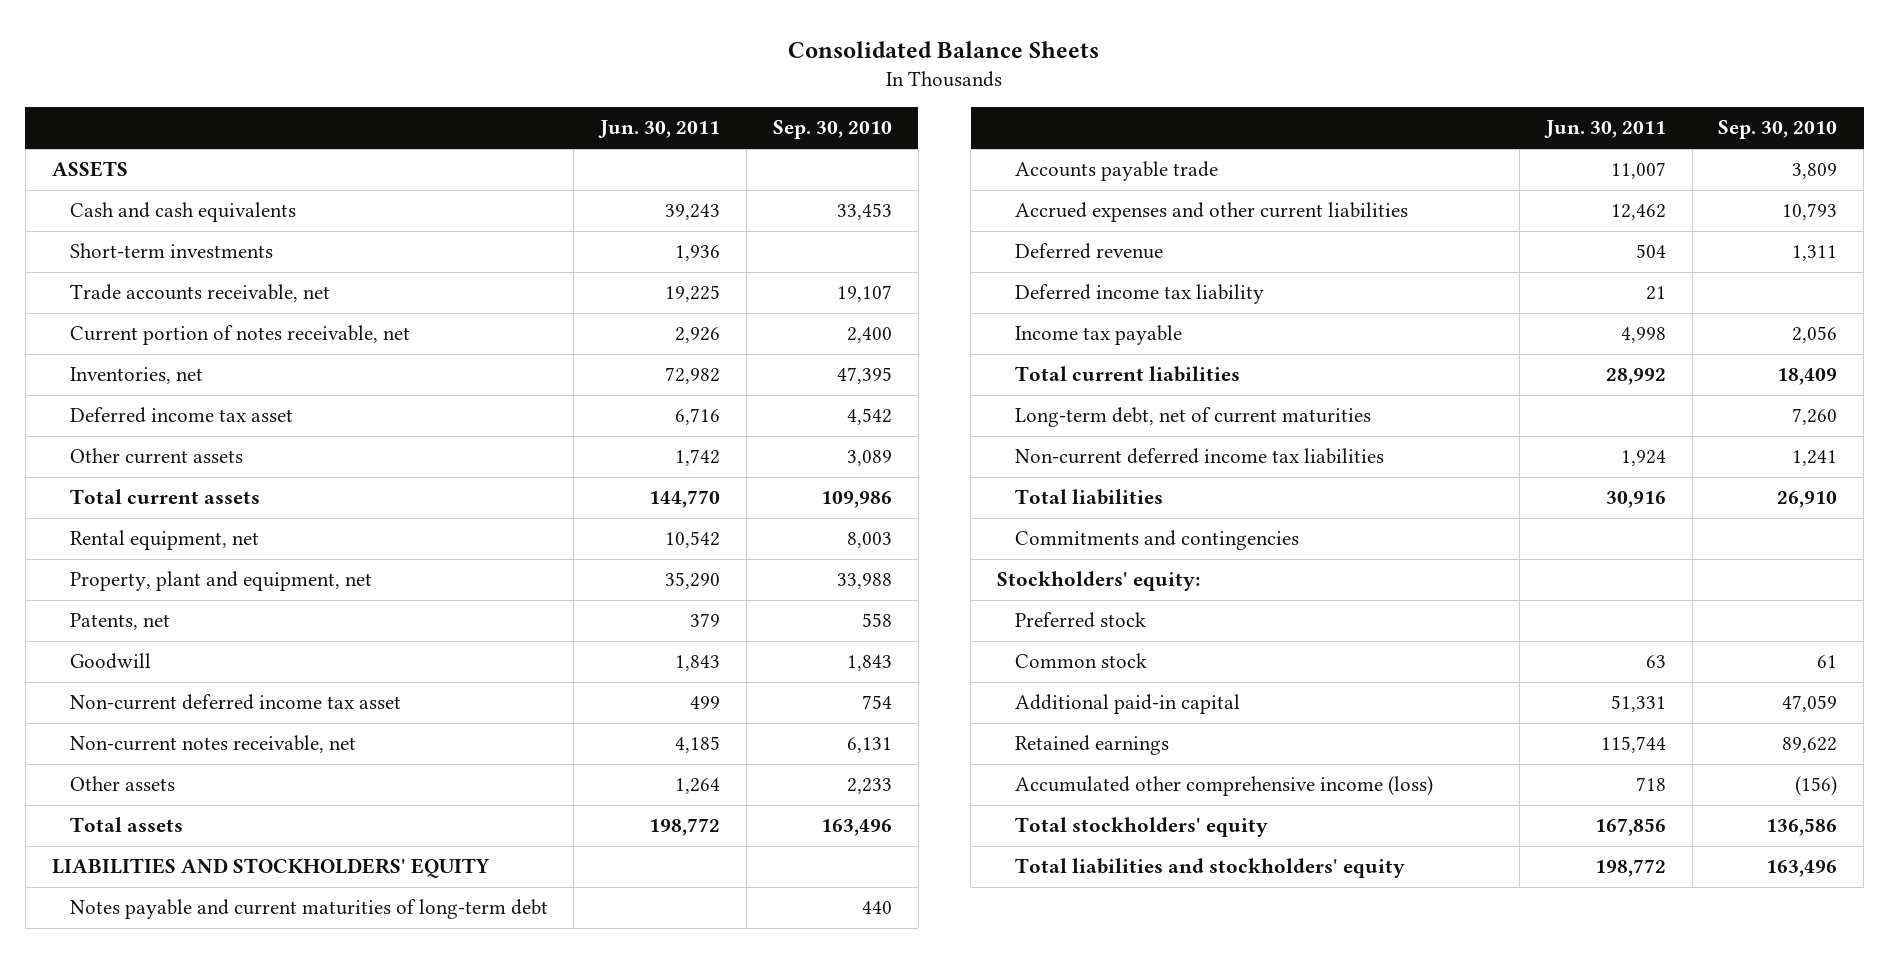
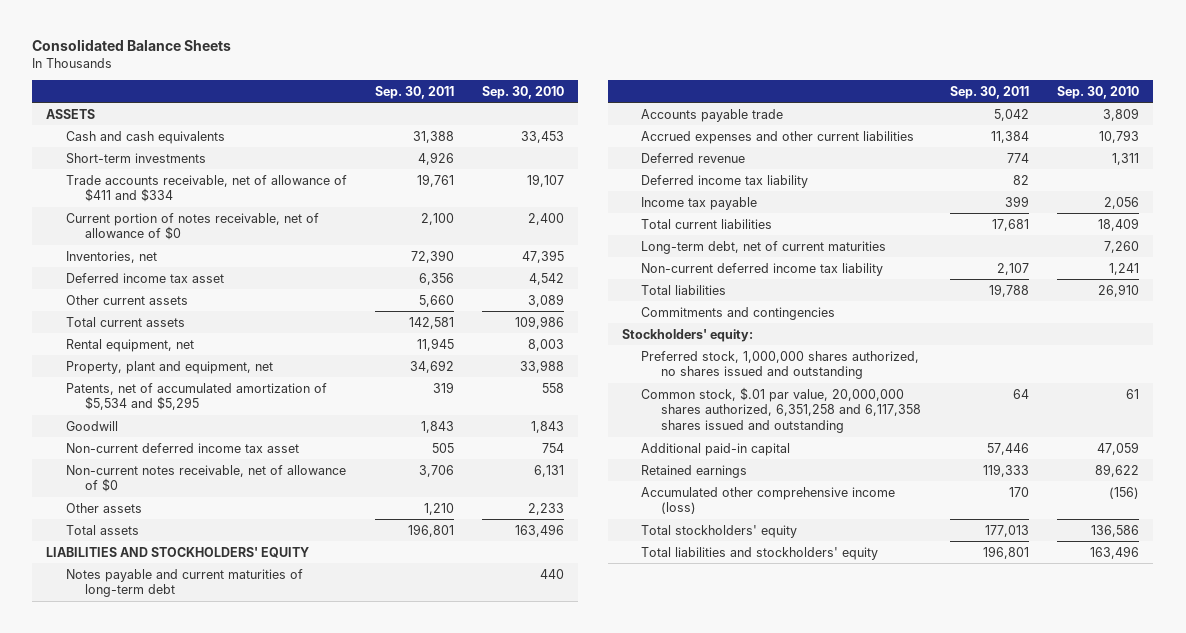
[598,120,721,139] Jun. 30, 2011 -> none
none -> [374,85,454,99] Sep. 30, 2011
[69,284,330,303] Trade accounts receivable, net -> [65,174,347,203] Trade accounts receivable, net of allowance of $411 and $334
[69,325,410,346] Current portion of notes receivable, net -> [65,212,319,241] Current portion of notes receivable, net of allowance of $0
[69,613,170,631] Patents, net -> [65,382,327,411] Patents, net of accumulated amortization of $5,534 and $5,295
[69,735,356,754] Non-current notes receivable, net -> [65,464,346,493] Non-current notes receivable, net of allowance of $0
[1015,448,1385,465] Non-current deferred income tax liabilities -> [641,262,884,276] Non-current deferred income tax liability
[1015,612,1147,629] Preferred stock -> [641,350,920,380] Preferred stock, 1,000,000 shares authorized, no shares issued and outstanding
[1015,653,1148,669] Common stock -> [641,386,921,434] Common stock, $.01 par value, 20,000,000 shares authorized, 6,351,258 and 6,117,358 shares issued and outstanding

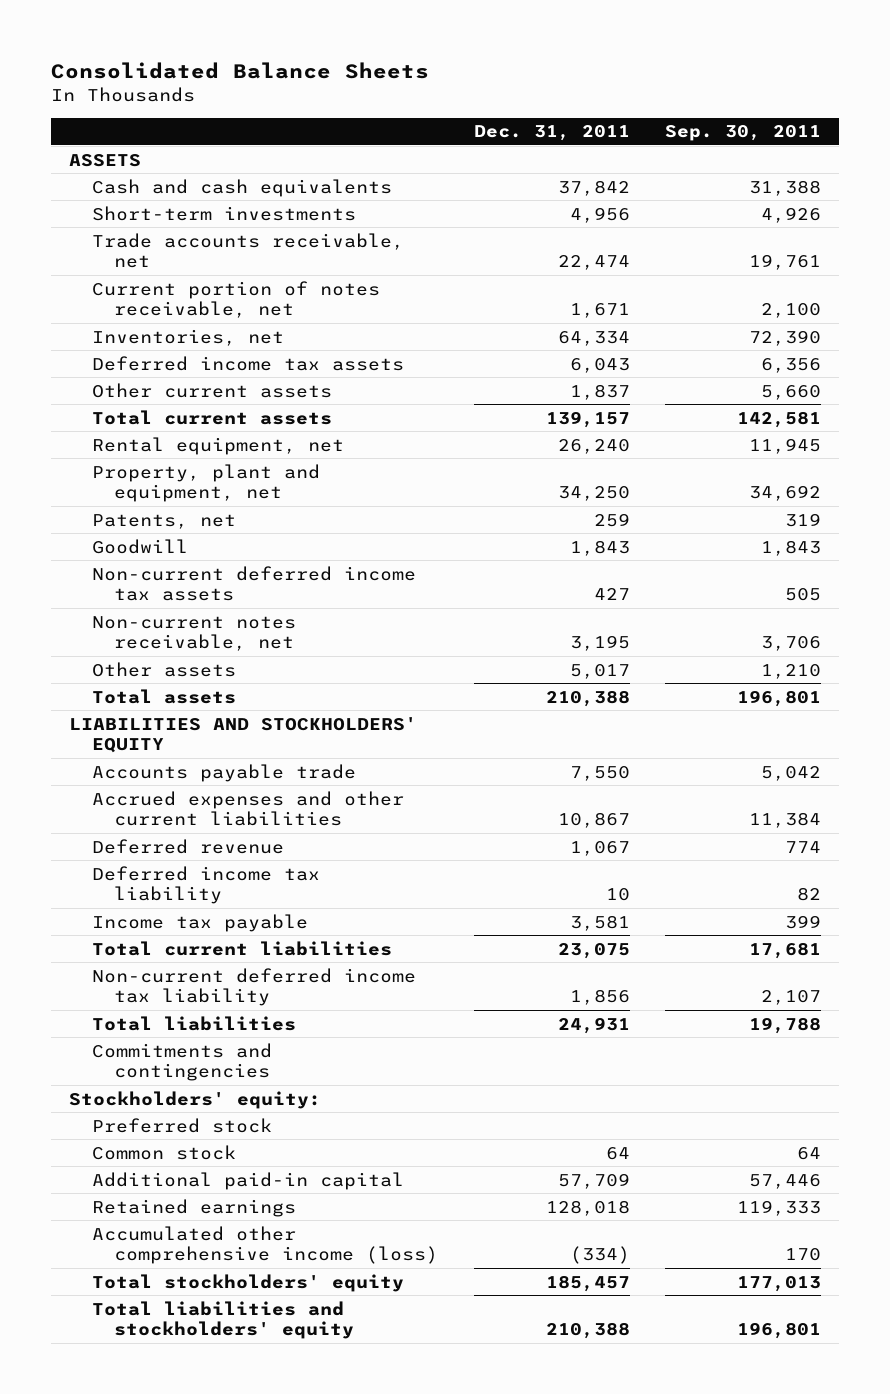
[481,85,564,99] Sep. 30, 2010 -> none
none -> [473,125,630,142] Dec. 31, 2011
[65,174,347,203] Trade accounts receivable, net of allowance of $411 and $334 -> [91,232,404,269] Trade accounts receivable, net
[65,212,319,241] Current portion of notes receivable, net of allowance of $0 -> [91,280,380,319] Current portion of notes receivable, net
[65,272,224,283] Deferred income tax asset -> [91,355,404,371] Deferred income tax assets
[65,382,327,411] Patents, net of accumulated amortization of $5,534 and $5,295 -> [91,513,236,529] Patents, net
[65,442,299,453] Non-current deferred income tax asset -> [91,565,416,602] Non-current deferred income tax assets
[65,464,346,493] Non-current notes receivable, net of allowance of $0 -> [91,615,296,652] Non-current notes receivable, net
[65,568,303,598] Notes payable and current maturities of long-term debt -> none
[641,240,887,254] Long-term debt, net of current maturities -> none
[641,350,920,380] Preferred stock, 1,000,000 shares authorized, no shares issued and outstanding -> [91,1117,272,1133] Preferred stock
[641,386,921,434] Common stock, $.01 par value, 20,000,000 shares authorized, 6,351,258 and 6,117,358 shares issued and outstanding -> [91,1144,236,1160] Common stock

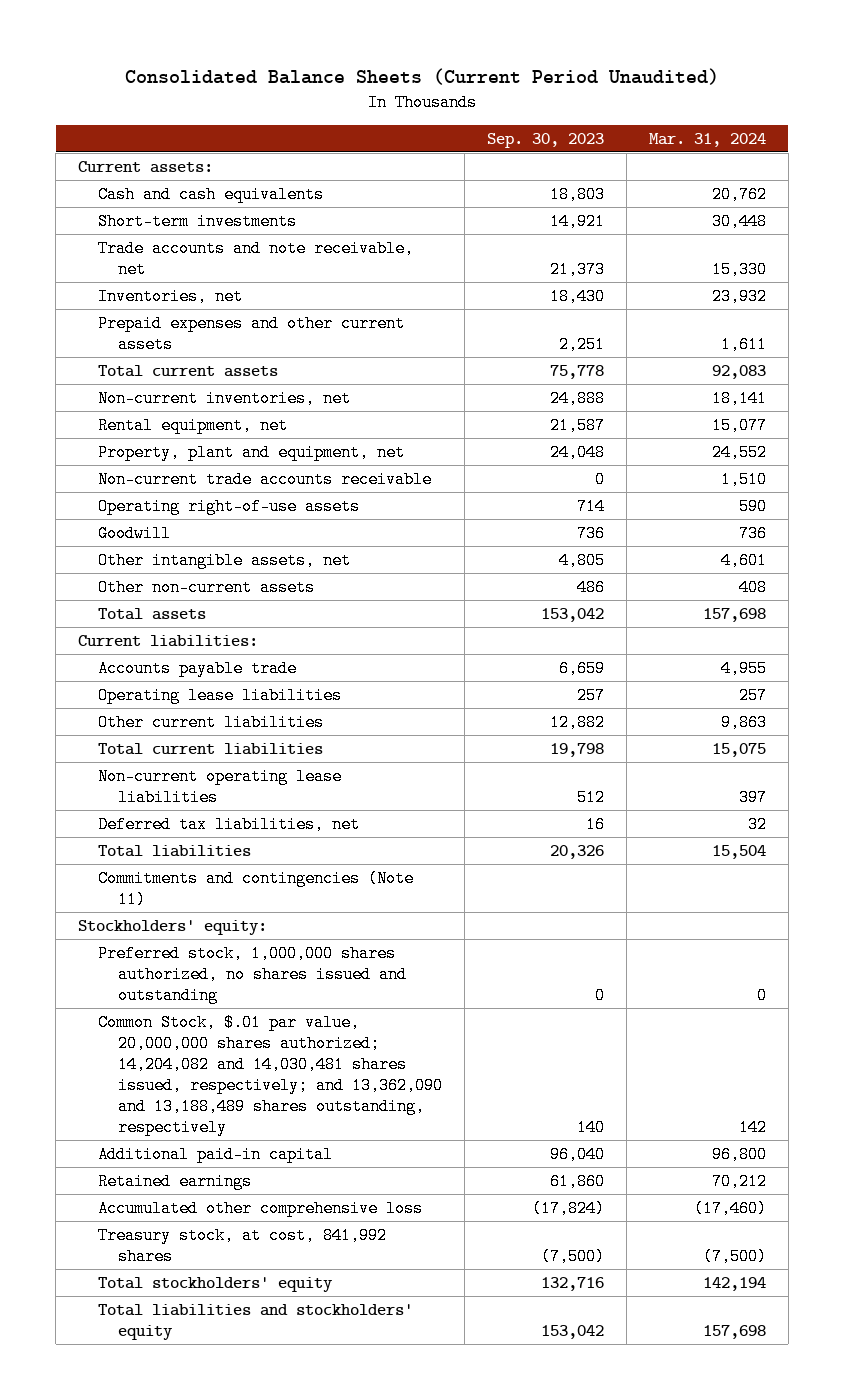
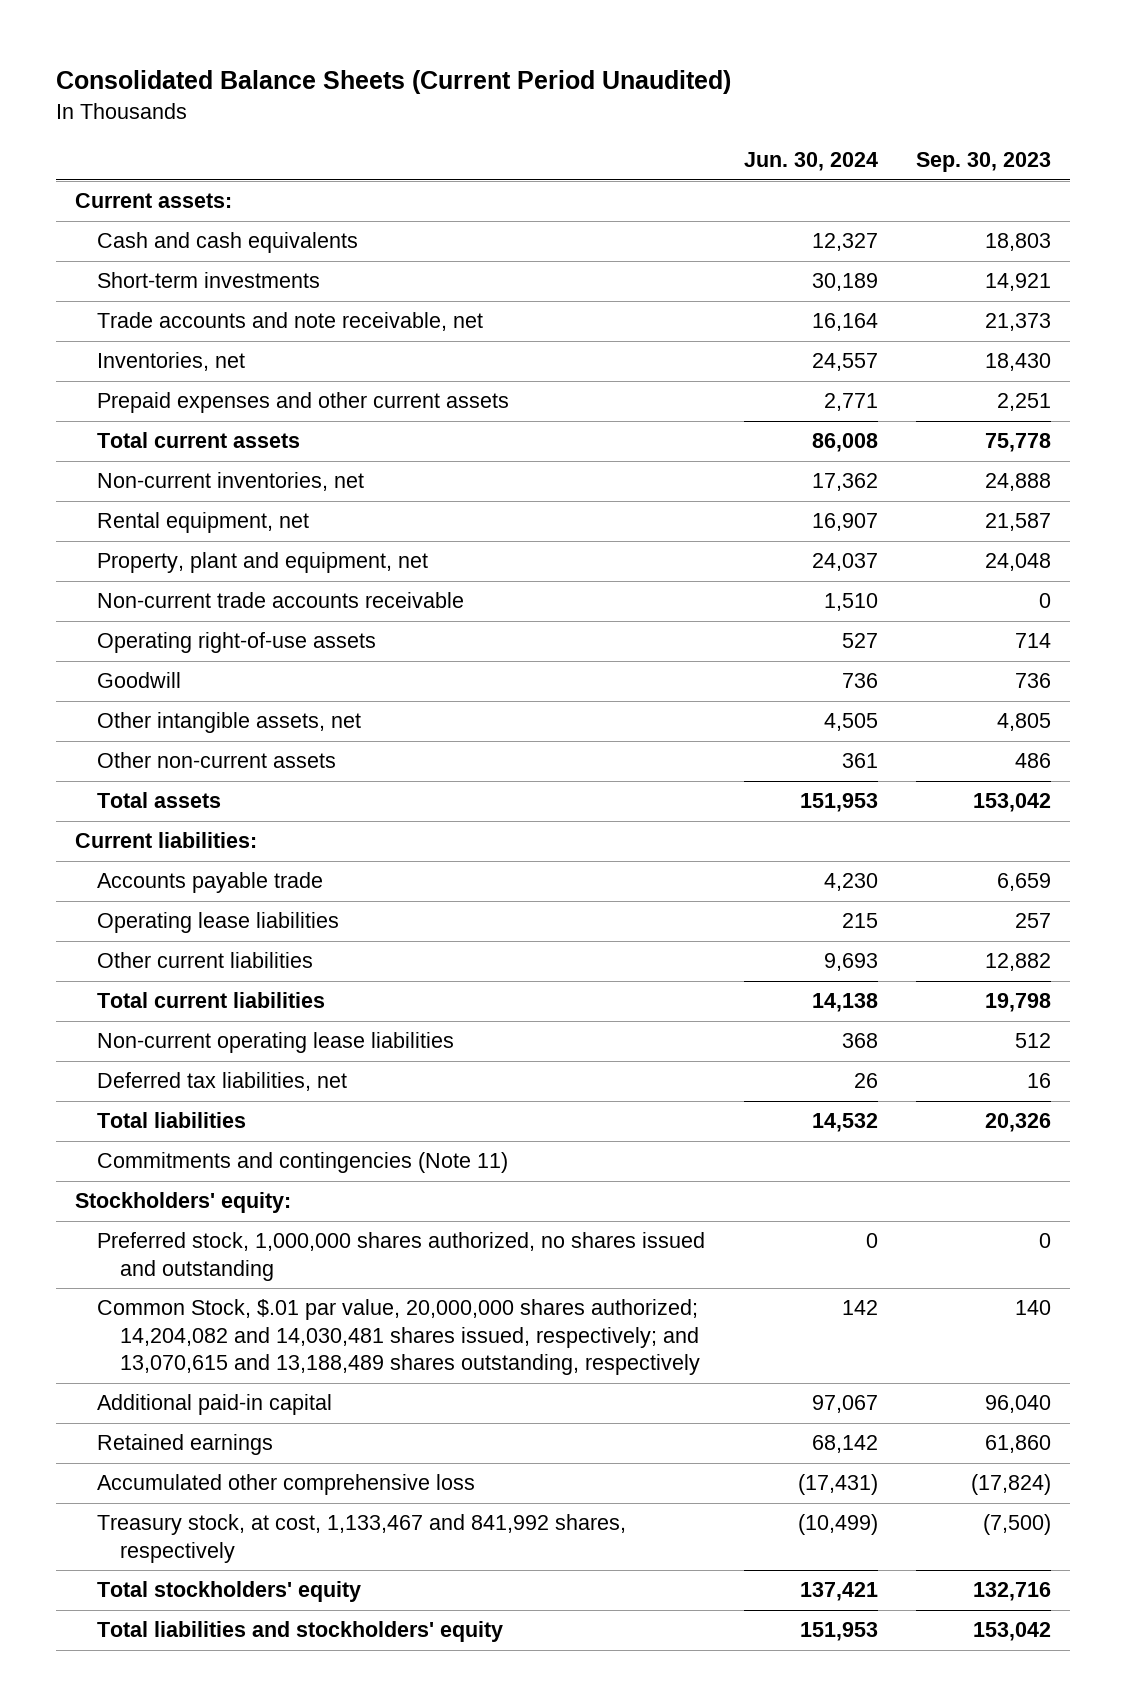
[648,132,766,147] Mar. 31, 2024 -> none
none -> [743,152,878,172] Jun. 30, 2024
[98,1013,443,1137] Common Stock, $.01 par value, 20,000,000 shares authorized; 14,204,082 and 14,030,481 shares issued, respectively; and 13,362,090 and 13,188,489 shares outstanding, respectively -> [97,1299,700,1376] Common Stock, $.01 par value, 20,000,000 shares authorized; 14,204,082 and 14,030,481 shares issued, respectively; and 13,070,615 and 13,188,489 shares outstanding, respectively
[98,1226,388,1265] Treasury stock, at cost, 841,992 shares -> [97,1514,627,1563] Treasury stock, at cost, 1,133,467 and 841,992 shares, respectively

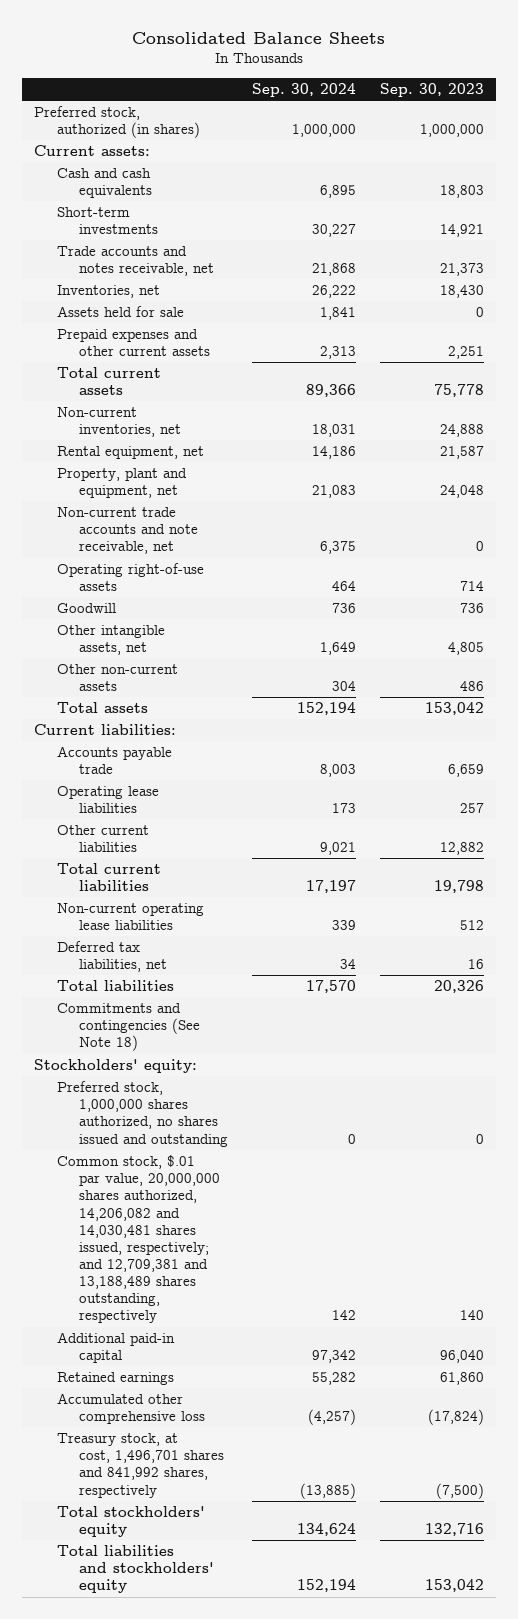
[55,70,731,95] Consolidated Balance Sheets (Current Period Unaudited) -> [131,32,385,45] Consolidated Balance Sheets
[743,152,878,172] Jun. 30, 2024 -> none
none -> [251,82,356,97] Sep. 30, 2024
none -> [34,106,200,139] Preferred stock, authorized (in shares)
[97,312,484,332] Trade accounts and note receivable, net -> [56,246,214,277] Trade accounts and notes receivable, net
none -> [56,306,184,318] Assets held for sale
[97,592,465,609] Non-current trade accounts receivable -> [56,507,198,555] Non-current trade accounts and note receivable, net
[97,1152,509,1174] Commitments and contingencies (Note 11) -> [56,1003,200,1052] Commitments and contingencies (See Note 18)
[97,1299,700,1376] Common Stock, $.01 par value, 20,000,000 shares authorized; 14,204,082 and 14,030,481 shares issued, respectively; and 13,070,615 and 13,188,489 shares outstanding, respectively -> [56,1155,220,1324] Common stock, $.01 par value, 20,000,000 shares authorized, 14,206,082 and 14,030,481 shares issued, respectively; and 12,709,381 and 13,188,489 shares outstanding, respectively
[97,1514,627,1563] Treasury stock, at cost, 1,133,467 and 841,992 shares, respectively -> [56,1433,224,1498] Treasury stock, at cost, 1,496,701 shares and 841,992 shares, respectively

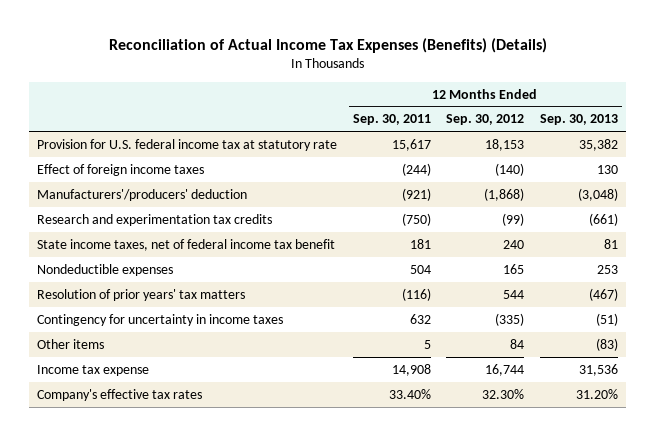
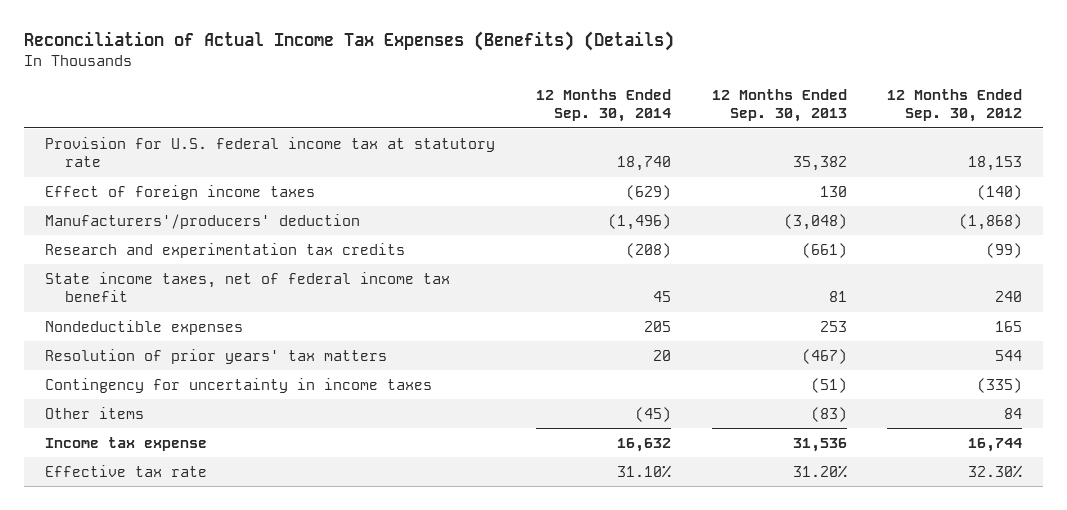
[352,114,431,126] Sep. 30, 2011 -> none
none -> [535,88,671,123] 12 Months Ended Sep. 30, 2014
[36,388,202,401] Company's effective tax rates -> [44,464,207,477] Effective tax rate

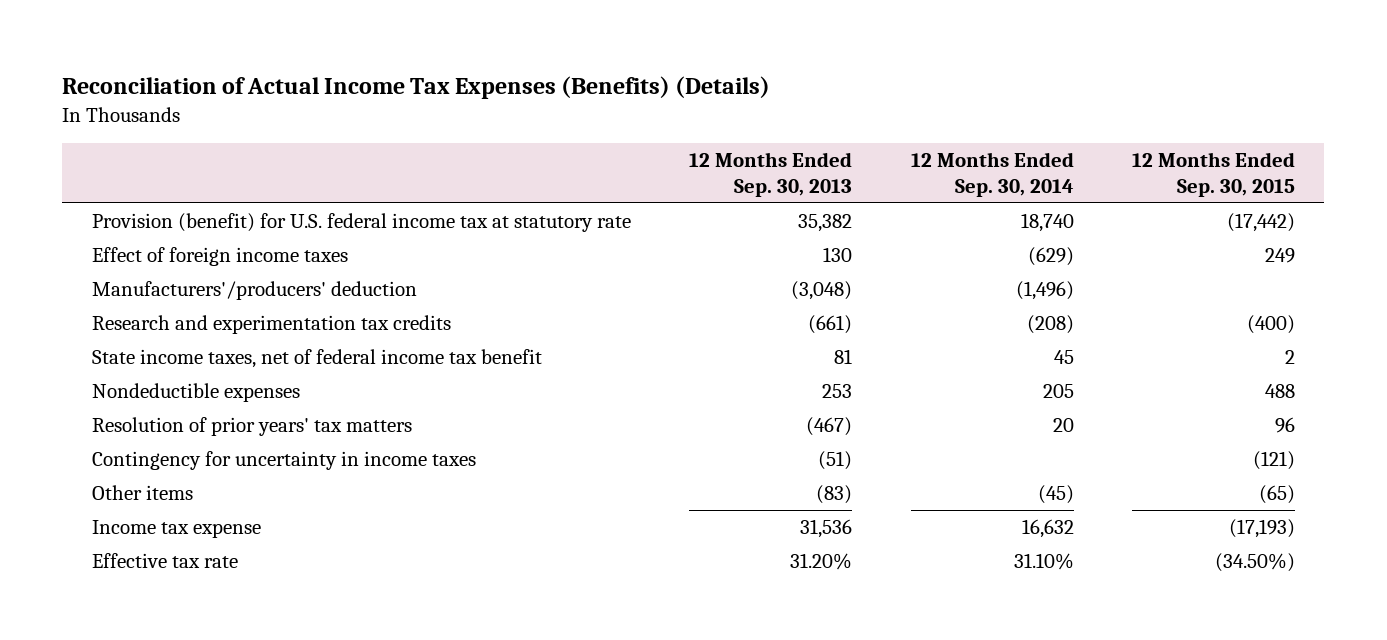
[887,88,1023,123] 12 Months Ended Sep. 30, 2012 -> none
none -> [1132,152,1296,197] 12 Months Ended Sep. 30, 2015
[44,136,495,168] Provision for U.S. federal income tax at statutory rate -> [91,213,631,233] Provision (benefit) for U.S. federal income tax at statutory rate

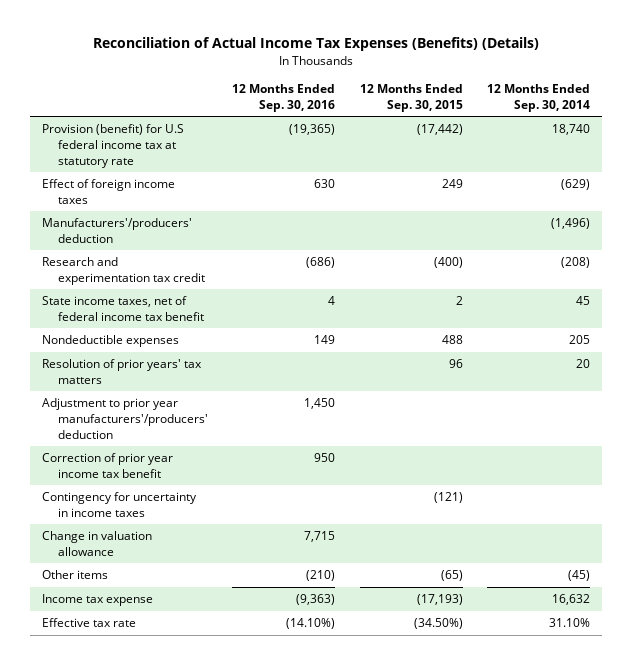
[689,152,853,197] 12 Months Ended Sep. 30, 2013 -> none
none -> [232,84,336,112] 12 Months Ended Sep. 30, 2016
[91,213,631,233] Provision (benefit) for U.S. federal income tax at statutory rate -> [41,124,184,168] Provision (benefit) for U.S federal income tax at statutory rate
[91,315,451,335] Research and experimentation tax credits -> [41,257,206,285] Research and experimentation tax credit
none -> [41,398,209,439] Adjustment to prior year manufacturers'/producers' deduction
none -> [41,453,173,478] Correction of prior year income tax benefit
none -> [41,531,152,556] Change in valuation allowance

